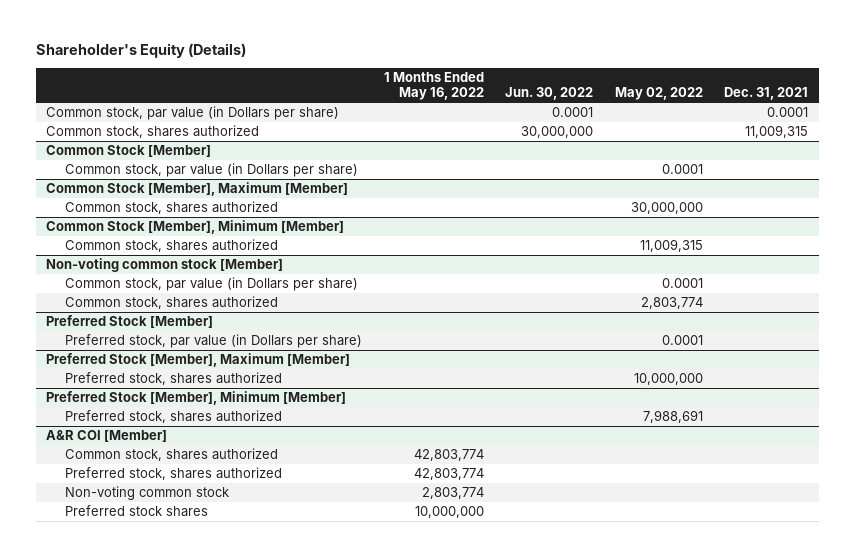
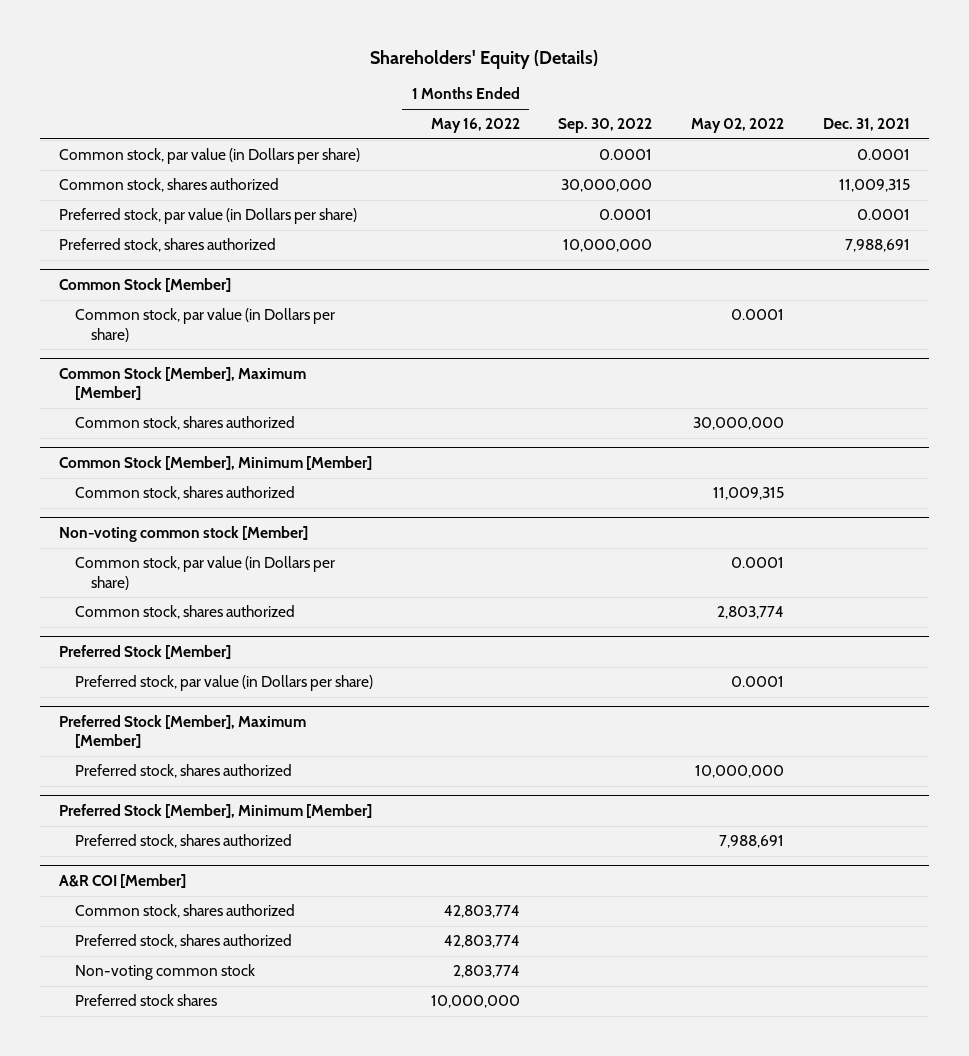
[35,43,246,59] Shareholder's Equity (Details) -> [370,49,599,69] Shareholders' Equity (Details)
[505,87,594,101] Jun. 30, 2022 -> none
none -> [558,118,653,134] Sep. 30, 2022
none -> [59,208,358,225] Preferred stock, par value (in Dollars per share)
none -> [59,238,277,253] Preferred stock, shares authorized

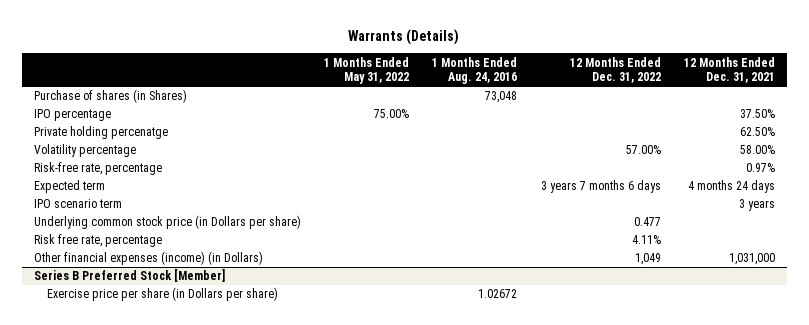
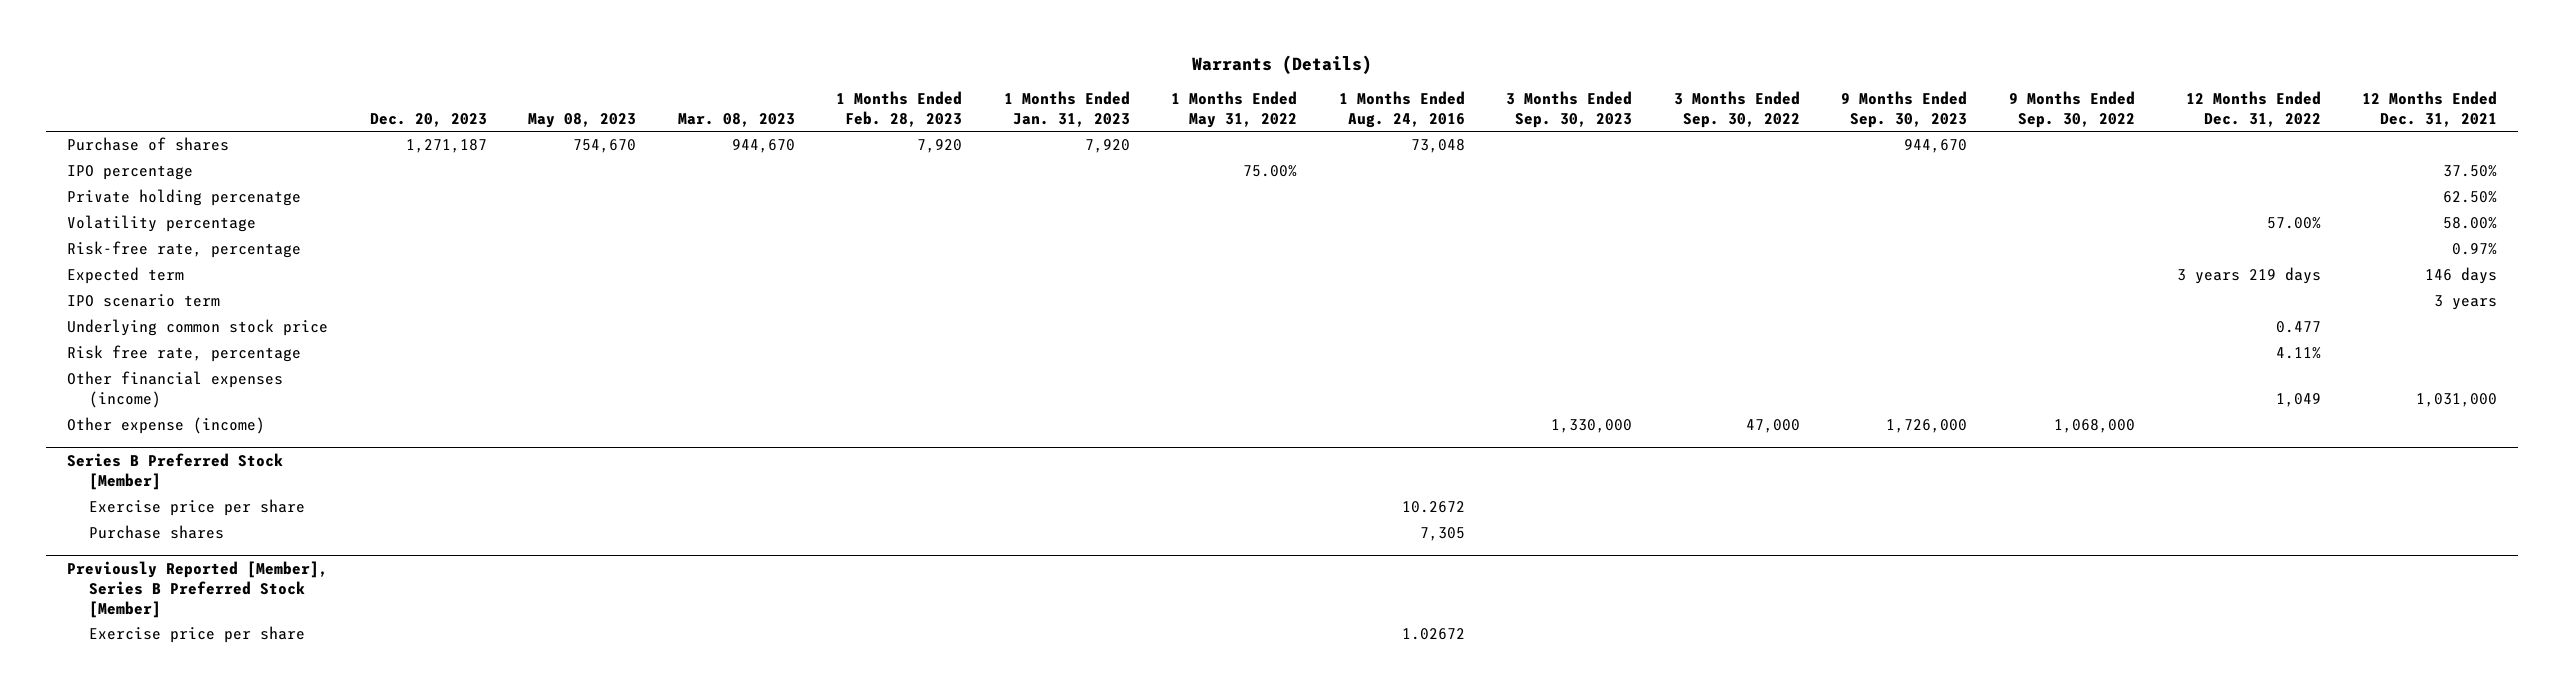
none -> [369,112,487,127] Dec. 20, 2023
none -> [528,112,637,128] May 08, 2023
none -> [677,112,795,127] Mar. 08, 2023
none -> [836,90,963,127] 1 Months Ended Feb. 28, 2023
none -> [1003,90,1130,127] 1 Months Ended Jan. 31, 2023
none -> [1506,90,1633,128] 3 Months Ended Sep. 30, 2023
none -> [1673,90,1800,128] 3 Months Ended Sep. 30, 2022
none -> [1841,90,1968,128] 9 Months Ended Sep. 30, 2023
none -> [2008,90,2135,128] 9 Months Ended Sep. 30, 2022
[33,89,187,104] Purchase of shares (in Shares) -> [67,137,230,152] Purchase of shares
[540,180,661,194] 3 years 7 months 6 days -> [2176,267,2321,285] 3 years 219 days
[688,180,776,194] 4 months 24 days -> [2425,267,2498,285] 146 days
[33,215,301,230] Underlying common stock price (in Dollars per share) -> [67,319,329,337] Underlying common stock price
[33,251,263,266] Other financial expenses (income) (in Dollars) -> [67,371,284,409] Other financial expenses (income)
none -> [67,417,266,435] Other expense (income)
[47,287,279,302] Exercise price per share (in Dollars per share) -> [88,499,305,517] Exercise price per share
[478,289,518,299] 1.02672 -> [1401,501,1465,514] 10.2672
none -> [88,525,224,540] Purchase shares
none -> [67,561,329,618] Previously Reported [Member], Series B Preferred Stock [Member]
none -> [88,626,305,644] Exercise price per share

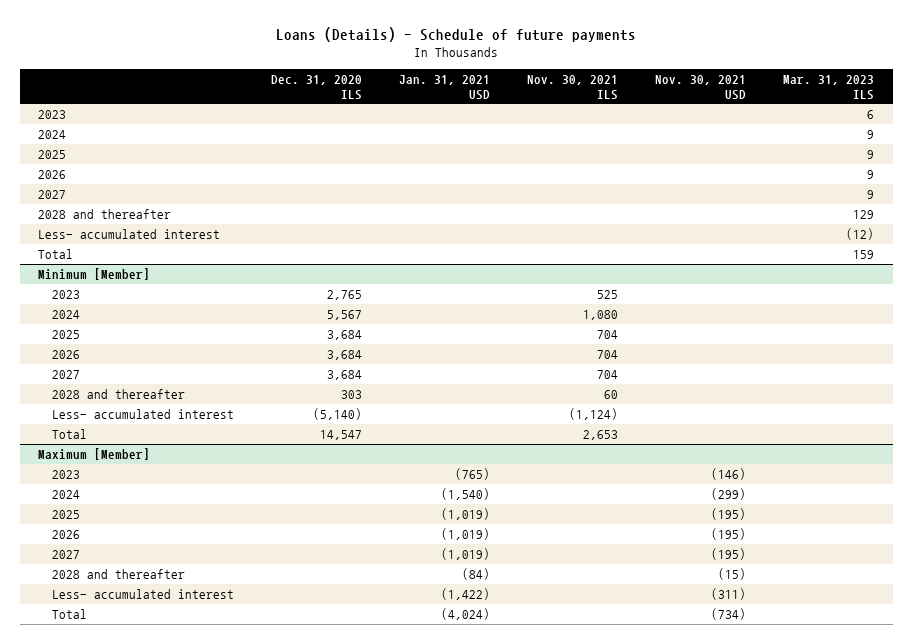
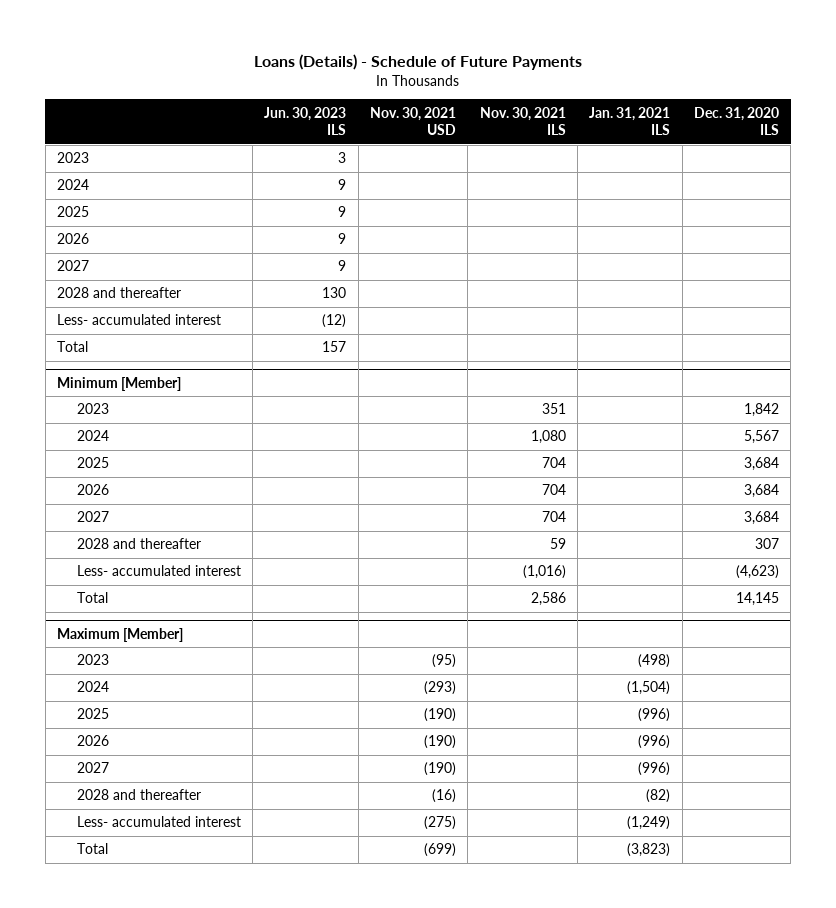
[276,27,637,43] Loans (Details) - Schedule of future payments -> [254,53,583,70] Loans (Details) - Schedule of Future Payments
[399,74,491,100] Jan. 31, 2021 USD -> none
[783,74,875,100] Mar. 31, 2023 ILS -> none
none -> [264,106,347,136] Jun. 30, 2023 ILS
none -> [589,106,671,136] Jan. 31, 2021 ILS
[327,289,363,300] 2,765 -> [744,403,780,418] 1,842
[597,289,619,299] 525 -> [541,403,566,415] 351
[341,389,363,399] 303 -> [755,538,780,550] 307
[604,389,619,399] 60 -> [549,538,566,550] 59
[313,407,363,420] (5,140) -> [736,565,780,580] (4,623)
[569,407,619,420] (1,124) -> [522,565,566,580] (1,016)
[320,429,363,440] 14,547 -> [736,592,780,607] 14,145
[583,429,619,440] 2,653 -> [530,592,566,607] 2,586
[711,467,747,480] (146) -> [431,654,456,669] (95)
[711,487,747,500] (299) -> [423,681,456,696] (293)
[711,507,747,520] (195) -> [423,708,456,723] (190)
[711,527,747,540] (195) -> [423,735,456,750] (190)
[711,547,747,560] (195) -> [423,762,456,777] (190)
[718,567,747,580] (15) -> [431,789,456,804] (16)
[711,587,747,600] (311) -> [423,816,456,831] (275)
[711,607,747,620] (734) -> [423,843,456,858] (699)

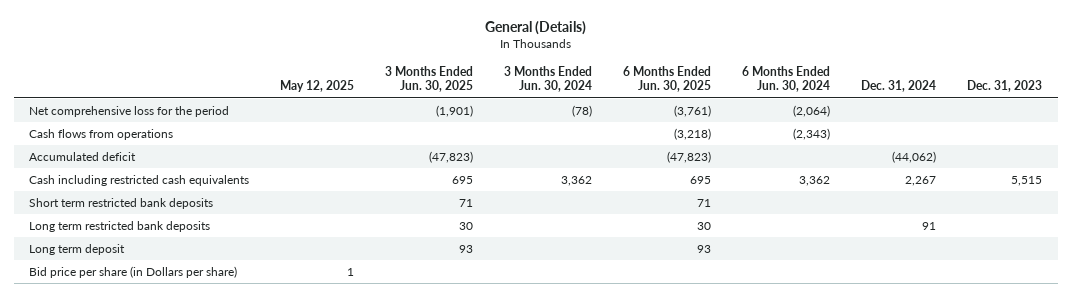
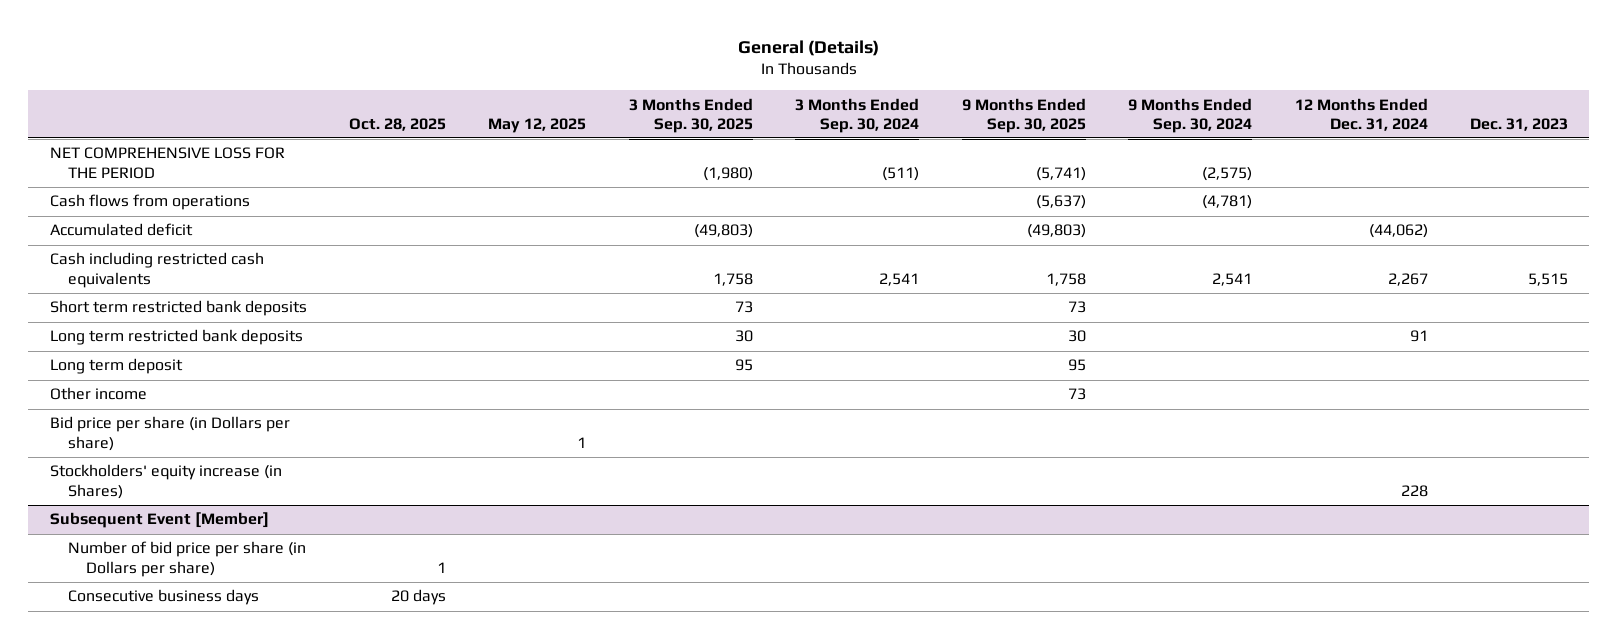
[385,66,474,93] 3 Months Ended Jun. 30, 2025 -> none
[504,66,593,93] 3 Months Ended Jun. 30, 2024 -> none
[623,66,712,93] 6 Months Ended Jun. 30, 2025 -> none
[742,66,831,93] 6 Months Ended Jun. 30, 2024 -> none
[861,80,937,93] Dec. 31, 2024 -> none
none -> [349,117,447,131] Oct. 28, 2025
none -> [628,97,753,133] 3 Months Ended Sep. 30, 2025
none -> [795,97,920,133] 3 Months Ended Sep. 30, 2024
none -> [961,97,1086,133] 9 Months Ended Sep. 30, 2025
none -> [1128,97,1253,133] 9 Months Ended Sep. 30, 2024
none -> [1294,97,1428,131] 12 Months Ended Dec. 31, 2024
[29,105,230,117] Net comprehensive loss for the period -> [49,147,285,179] NET COMPREHENSIVE LOSS FOR THE PERIOD
none -> [49,387,147,401] Other income
none -> [49,464,282,499] Stockholders' equity increase (in Shares)
none -> [49,512,269,529] Subsequent Event [Member]
none -> [67,541,306,577] Number of bid price per share (in Dollars per share)
none -> [67,589,259,606] Consecutive business days

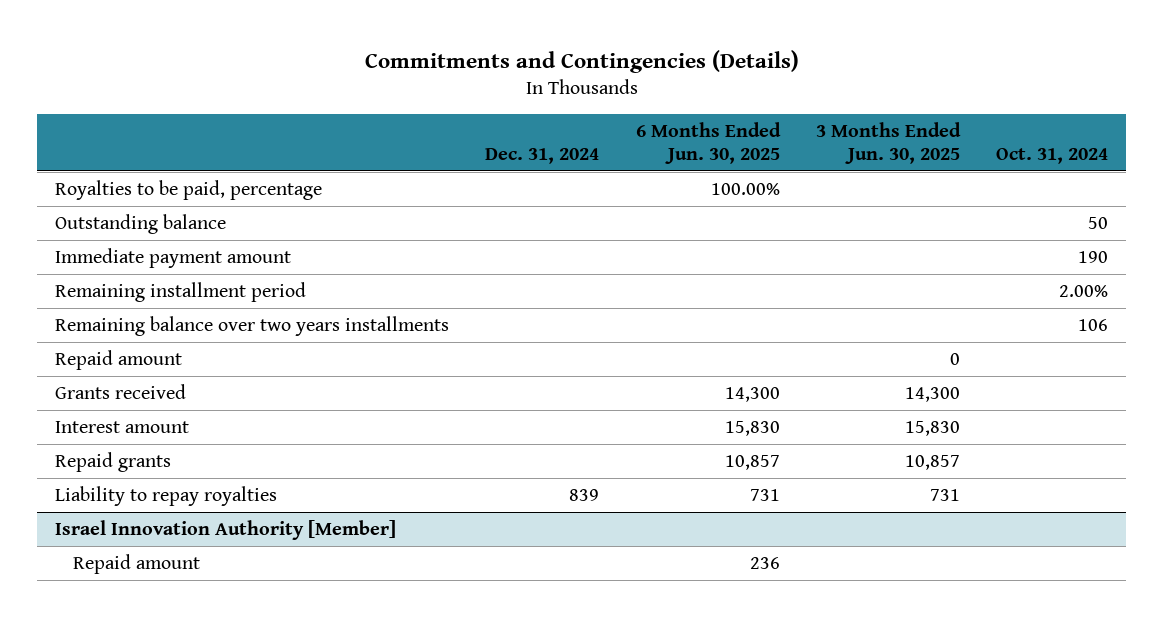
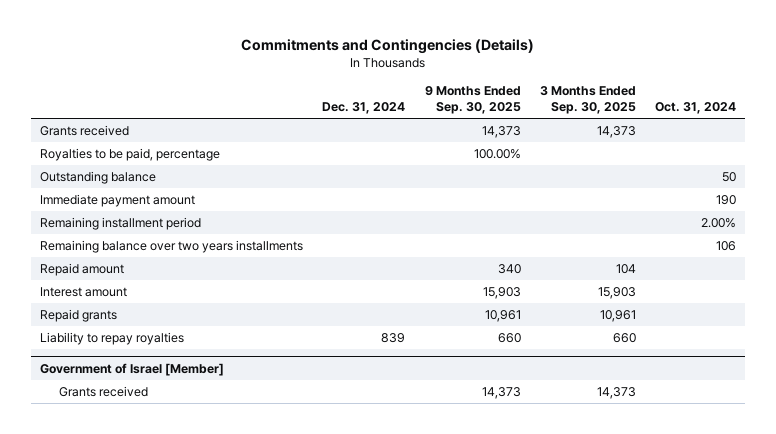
[635,121,781,164] 6 Months Ended Jun. 30, 2025 -> none
[815,121,961,164] 3 Months Ended Jun. 30, 2025 -> none
none -> [424,86,521,115] 9 Months Ended Sep. 30, 2025
none -> [539,86,636,115] 3 Months Ended Sep. 30, 2025
[55,384,187,400] Grants received -> [40,124,130,136] Grants received
[55,520,397,541] Israel Innovation Authority [Member] -> none
[72,554,200,575] Repaid amount -> none
none -> [40,362,225,376] Government of Israel [Member]
none -> [59,385,149,397] Grants received

